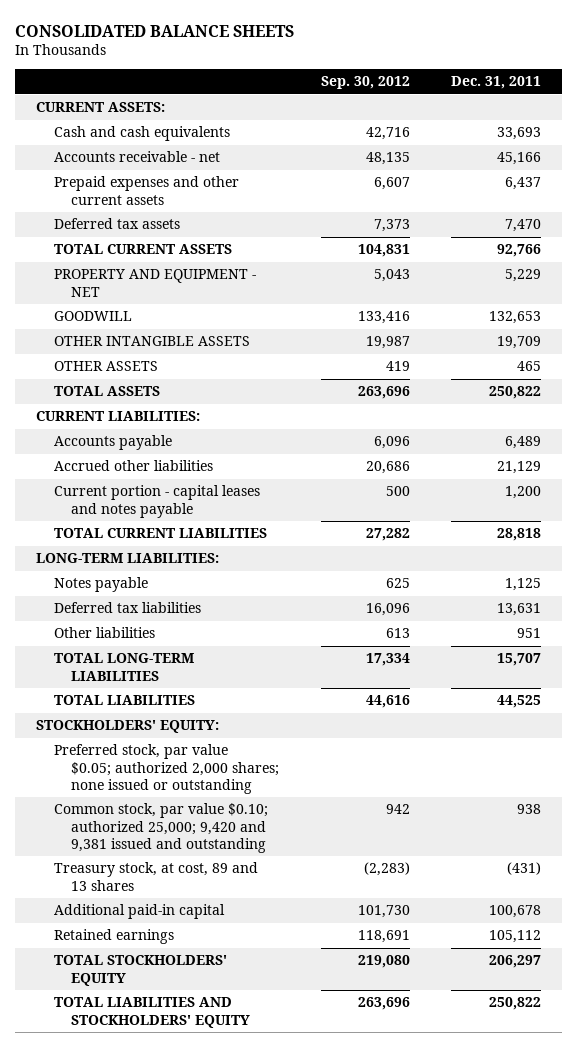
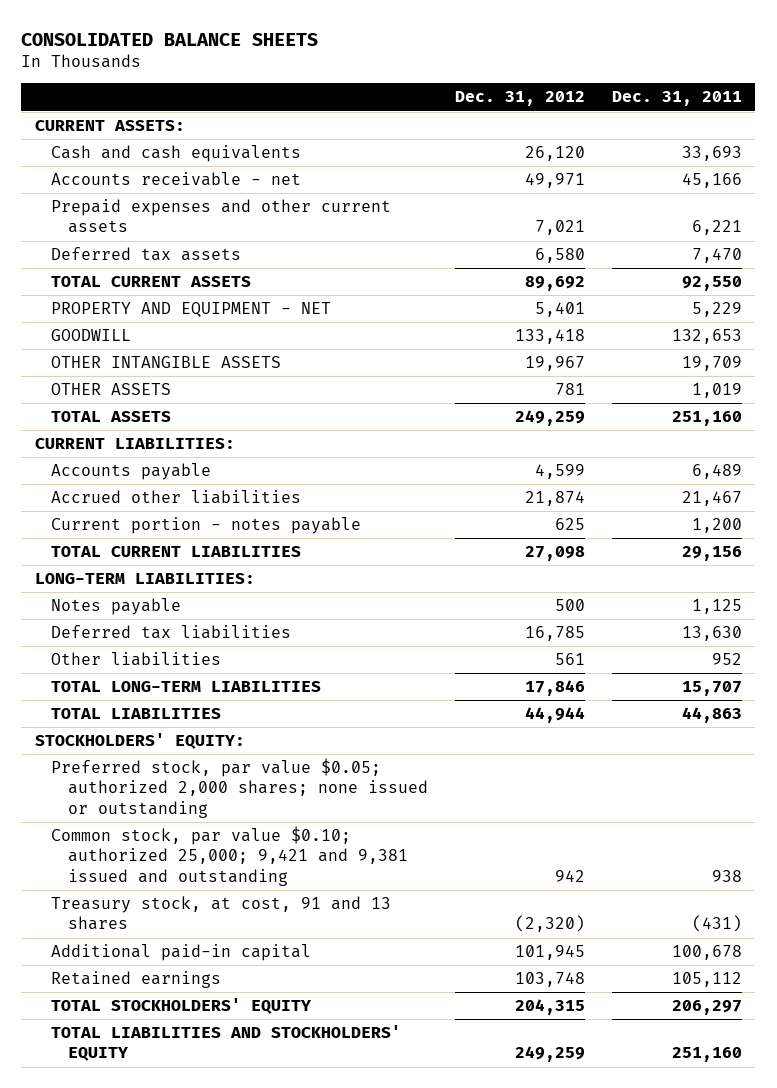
[320,76,410,90] Sep. 30, 2012 -> none
none -> [454,91,585,107] Dec. 31, 2012
[505,177,542,191] 6,437 -> [691,220,742,236] 6,221
[497,244,542,258] 92,766 -> [681,276,742,292] 92,550
[517,361,542,372] 465 -> [691,383,742,399] 1,019
[489,386,542,400] 250,822 -> [671,411,742,427] 251,160
[497,461,542,475] 21,129 -> [681,491,742,507] 21,467
[53,485,260,518] Current portion - capital leases and notes payable -> [51,517,362,535] Current portion - notes payable
[497,528,542,542] 28,818 -> [681,546,742,562] 29,156
[497,603,542,617] 13,631 -> [681,626,742,642] 13,630
[517,628,542,639] 951 -> [711,653,742,666] 952
[497,695,542,709] 44,525 -> [681,707,742,724] 44,863
[53,803,268,854] Common stock, par value $0.10; authorized 25,000; 9,420 and 9,381 issued and outstanding -> [51,826,408,886] Common stock, par value $0.10; authorized 25,000; 9,421 and 9,381 issued and outstanding
[53,862,258,891] Treasury stock, at cost, 89 and 13 shares -> [51,896,392,931] Treasury stock, at cost, 91 and 13 shares
[489,997,542,1011] 250,822 -> [671,1047,742,1063] 251,160

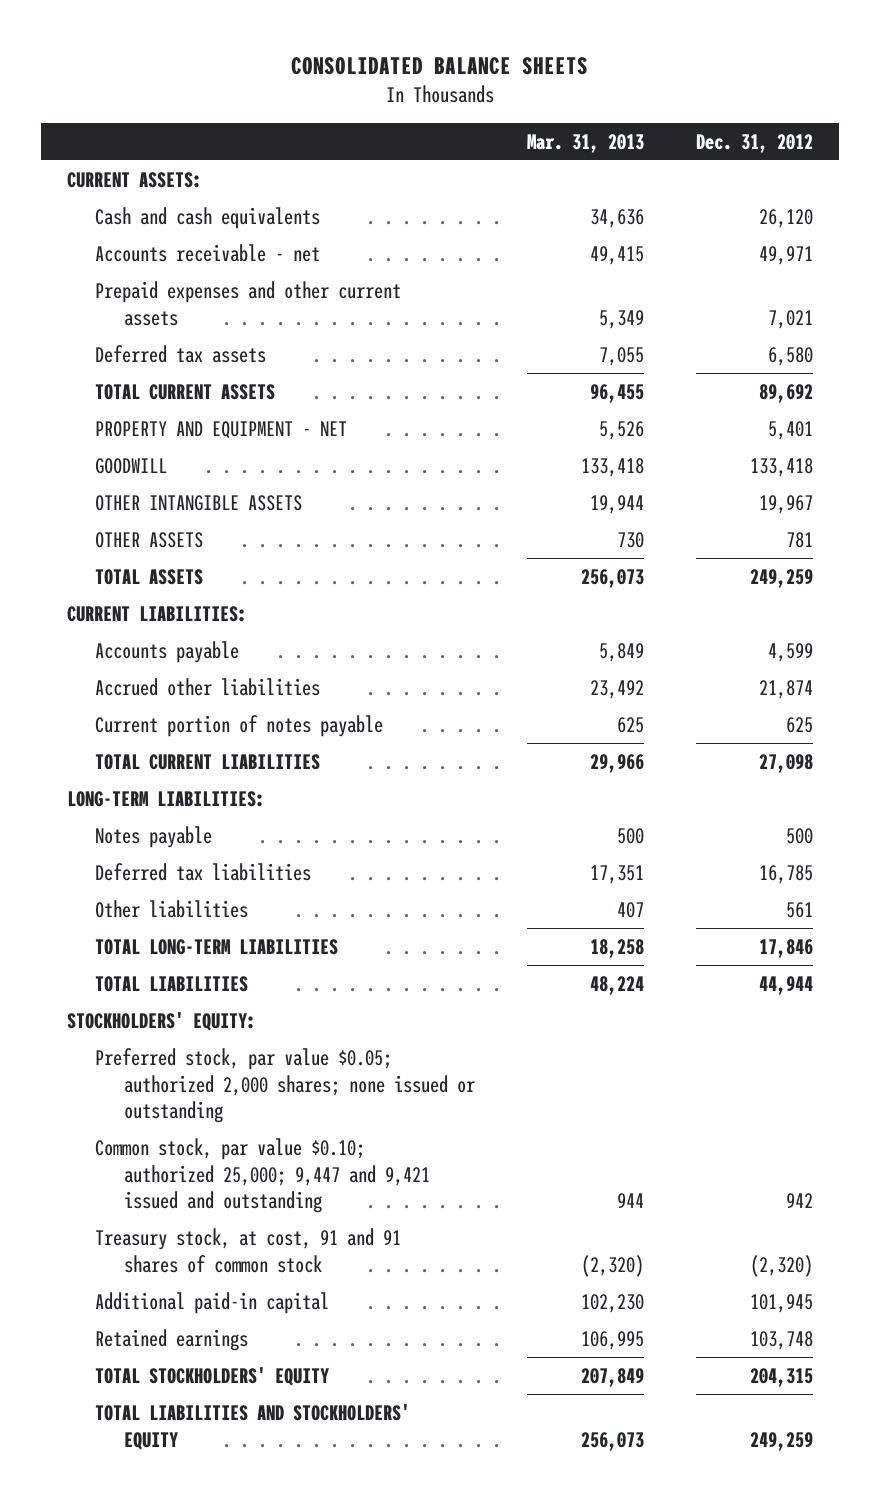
[611,91,742,107] Dec. 31, 2011 -> none
none -> [526,133,644,153] Mar. 31, 2013
[51,517,362,535] Current portion - notes payable -> [95,714,384,737] Current portion of notes payable
[51,826,408,886] Common stock, par value $0.10; authorized 25,000; 9,421 and 9,381 issued and outstanding -> [95,1137,430,1214] Common stock, par value $0.10; authorized 25,000; 9,447 and 9,421 issued and outstanding
[51,896,392,931] Treasury stock, at cost, 91 and 13 shares -> [95,1227,402,1273] Treasury stock, at cost, 91 and 91 shares of common stock

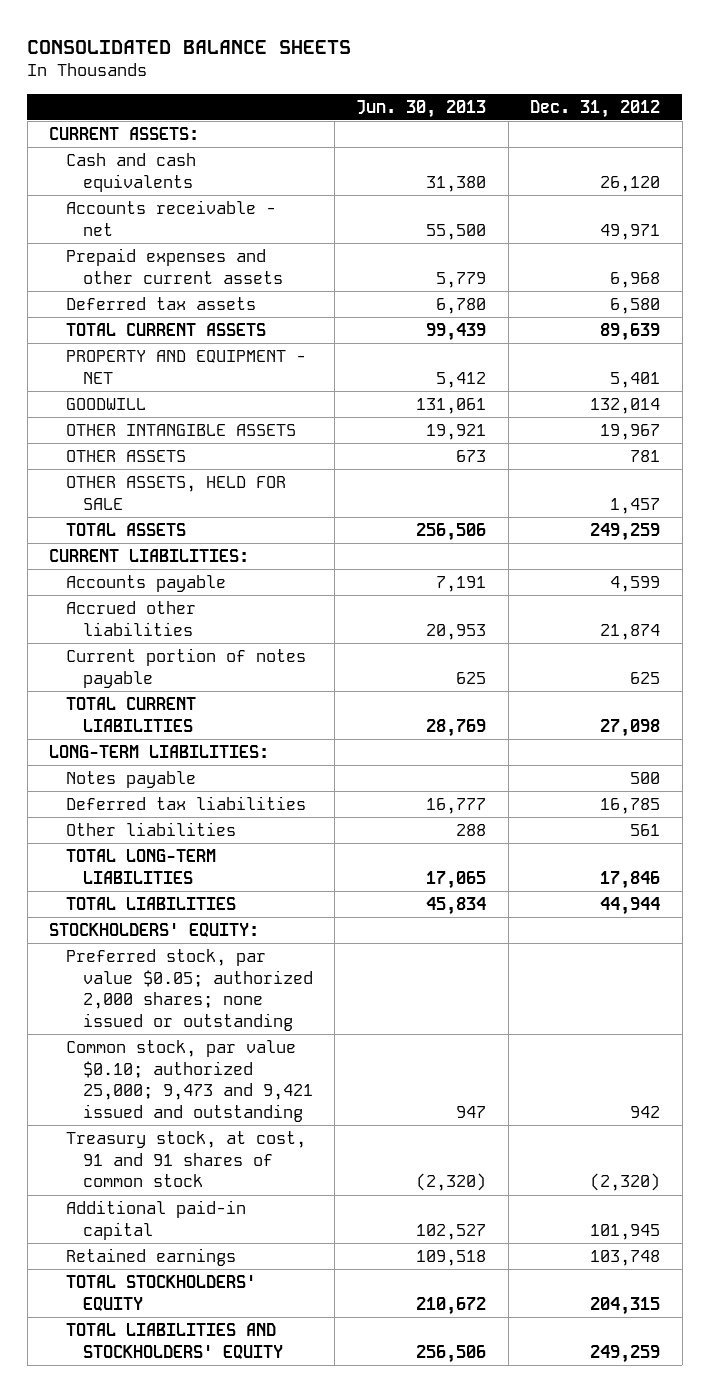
[526,133,644,153] Mar. 31, 2013 -> none
none -> [356,99,487,118] Jun. 30, 2013
[768,309,814,329] 7,021 -> [610,271,661,288] 6,968
[759,383,814,403] 89,692 -> [600,323,661,342] 89,639
[750,457,814,477] 133,418 -> [590,398,661,415] 132,014
none -> [65,476,286,510] OTHER ASSETS, HELD FOR SALE
[95,1137,430,1214] Common stock, par value $0.10; authorized 25,000; 9,447 and 9,421 issued and outstanding -> [65,1040,313,1123] Common stock, par value $0.10; authorized 25,000; 9,473 and 9,421 issued and outstanding

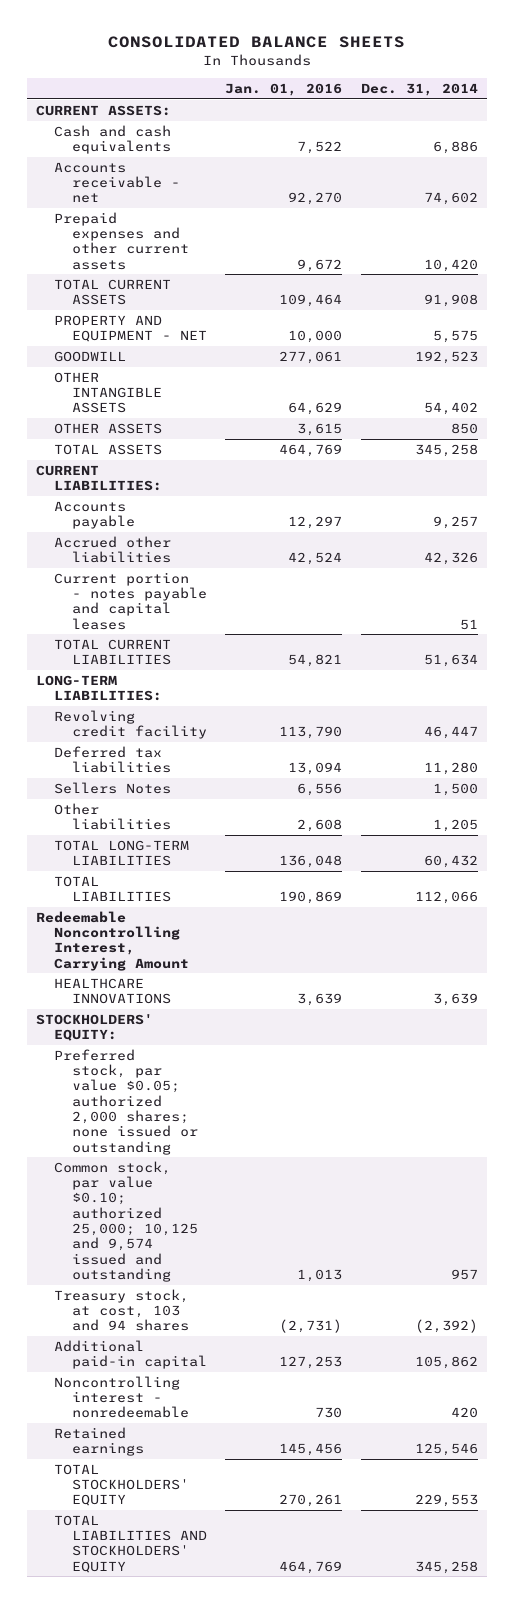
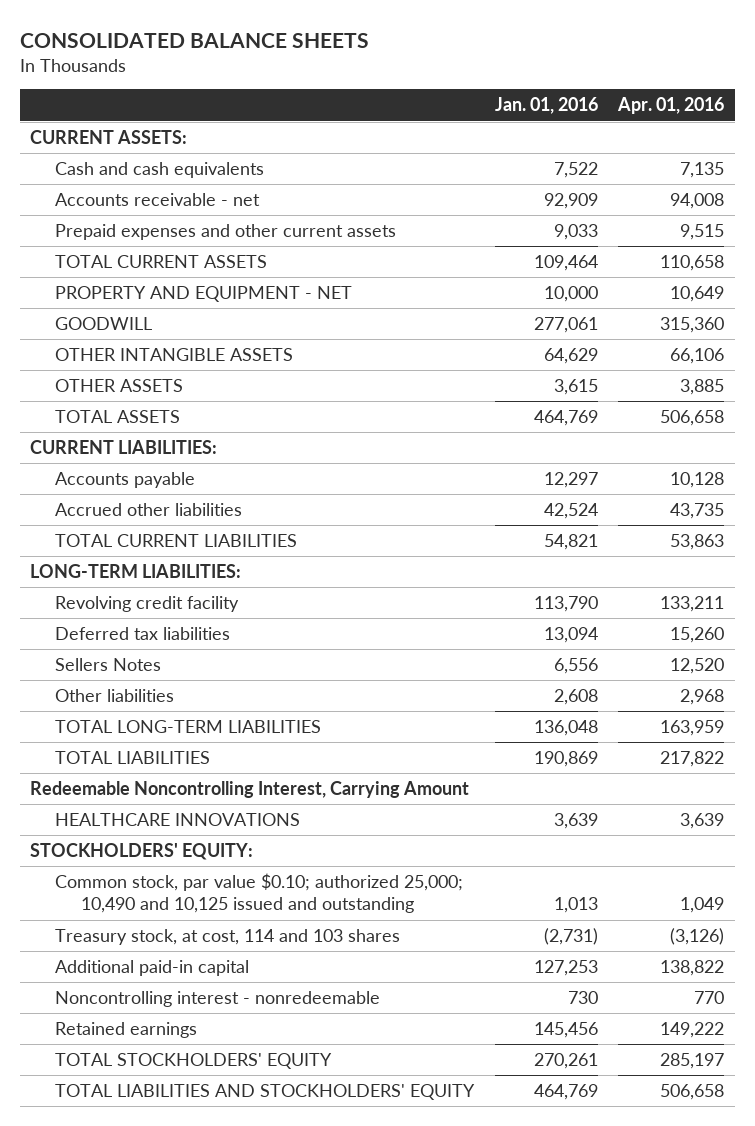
[360,83,478,97] Dec. 31, 2014 -> none
none -> [617,97,725,115] Apr. 01, 2016
[288,192,343,206] 92,270 -> [543,193,598,210] 92,909
[297,258,343,272] 9,672 -> [553,224,598,241] 9,033
[53,571,207,630] Current portion - notes payable and capital leases -> none
[53,1048,198,1155] Preferred stock, par value $0.05; authorized 2,000 shares; none issued or outstanding -> none
[53,1160,198,1282] Common stock, par value $0.10; authorized 25,000; 10,125 and 9,574 issued and outstanding -> [55,873,464,914] Common stock, par value $0.10; authorized 25,000; 10,490 and 10,125 issued and outstanding
[53,1288,189,1332] Treasury stock, at cost, 103 and 94 shares -> [55,929,401,946] Treasury stock, at cost, 114 and 103 shares

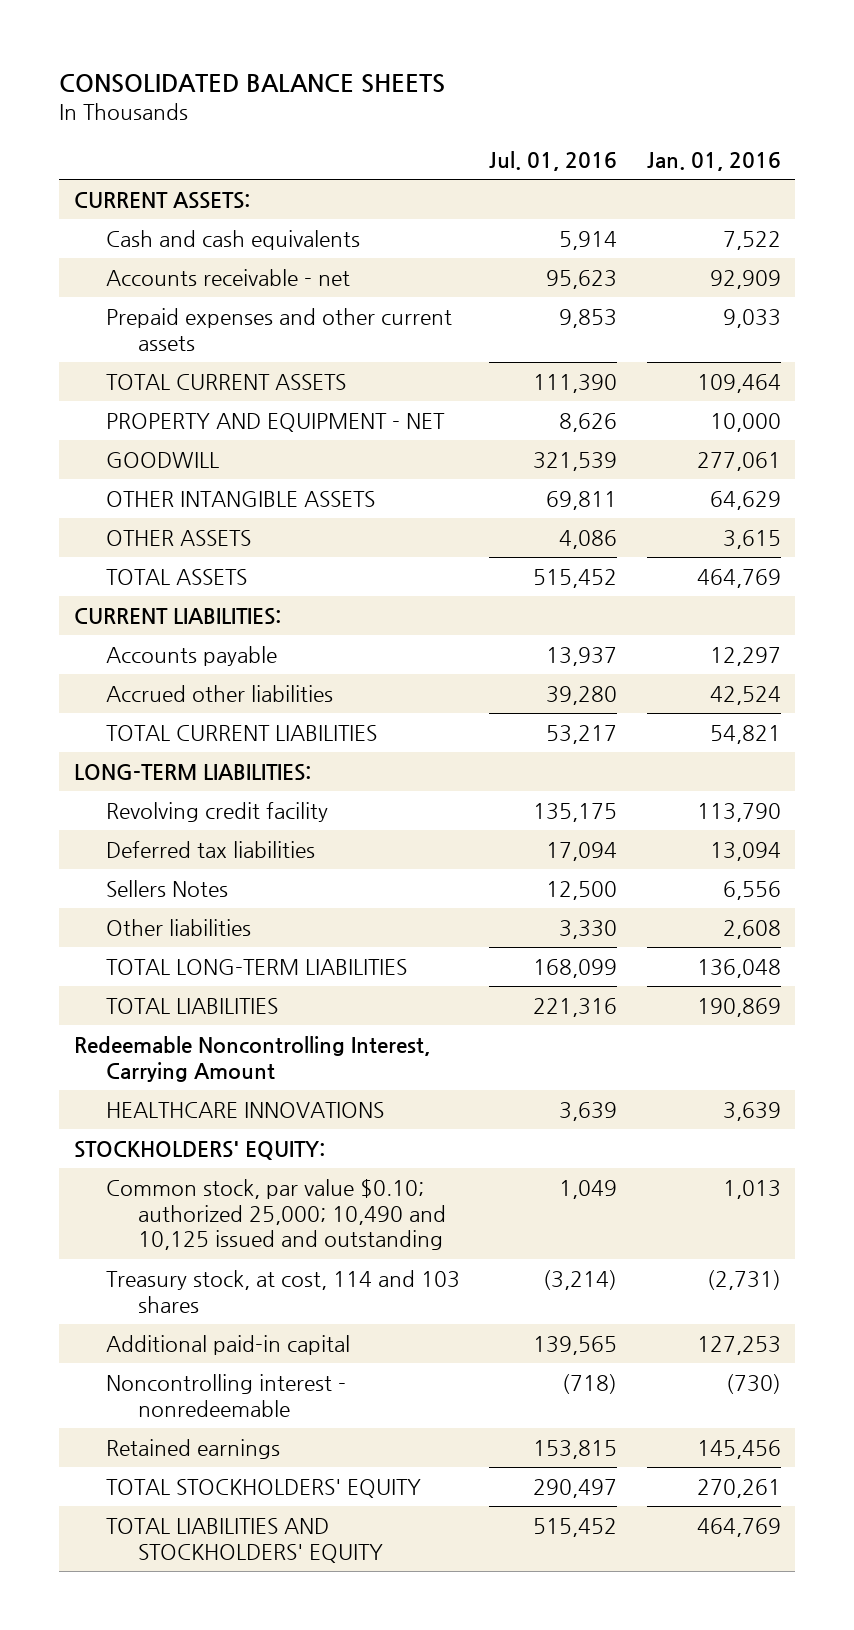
[617,97,725,115] Apr. 01, 2016 -> none
none -> [489,150,618,171] Jul. 01, 2016
[567,991,598,1005] 730 -> [725,1373,781,1394] (730)

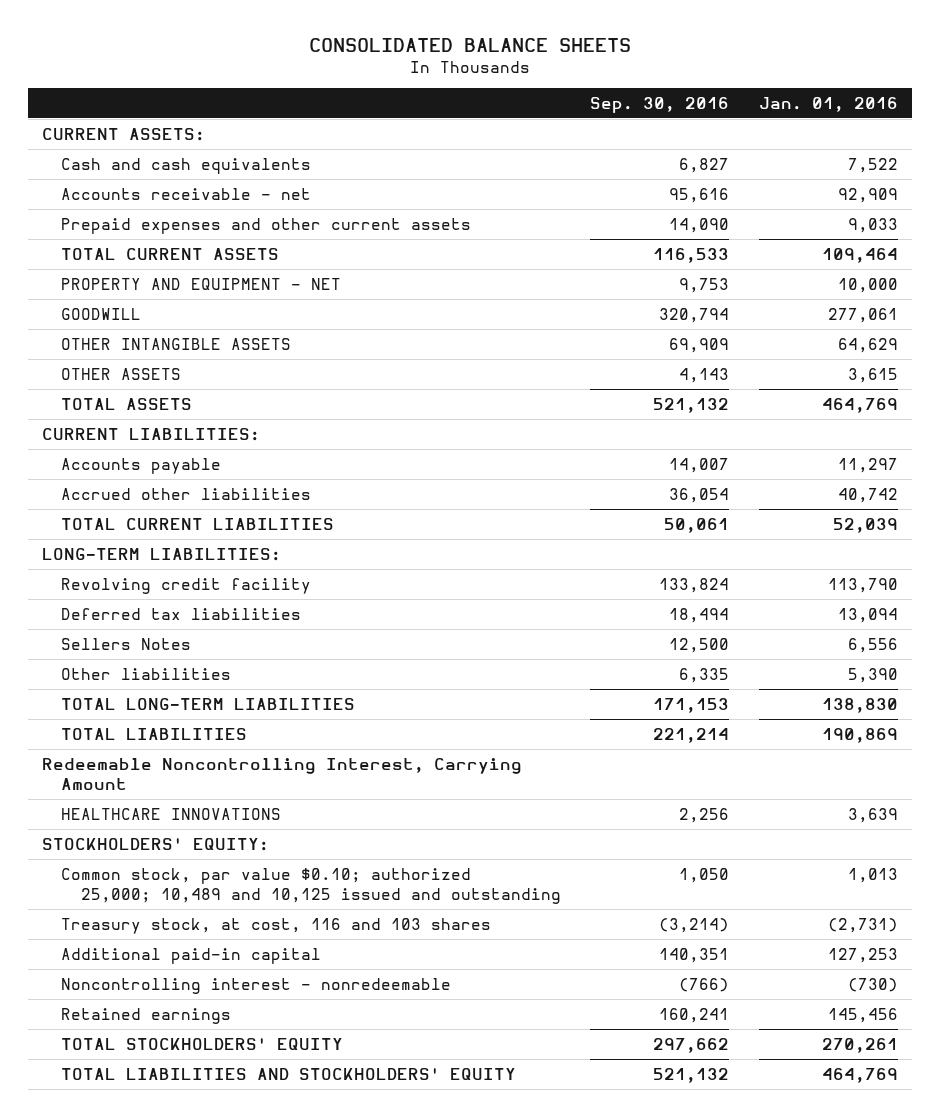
[489,150,618,171] Jul. 01, 2016 -> none
none -> [590,96,730,113] Sep. 30, 2016
[709,646,781,666] 12,297 -> [837,457,898,473] 11,297
[709,685,781,705] 42,524 -> [837,487,898,503] 40,742
[709,724,781,744] 54,821 -> [832,517,898,533] 52,039
[722,919,781,939] 2,608 -> [847,667,898,683] 5,390
[696,958,781,978] 136,048 -> [821,697,898,713] 138,830
[105,1178,446,1251] Common stock, par value $0.10; authorized 25,000; 10,490 and 10,125 issued and outstanding -> [61,867,561,904] Common stock, par value $0.10; authorized 25,000; 10,489 and 10,125 issued and outstanding
[105,1269,460,1313] Treasury stock, at cost, 114 and 103 shares -> [61,917,492,934] Treasury stock, at cost, 116 and 103 shares

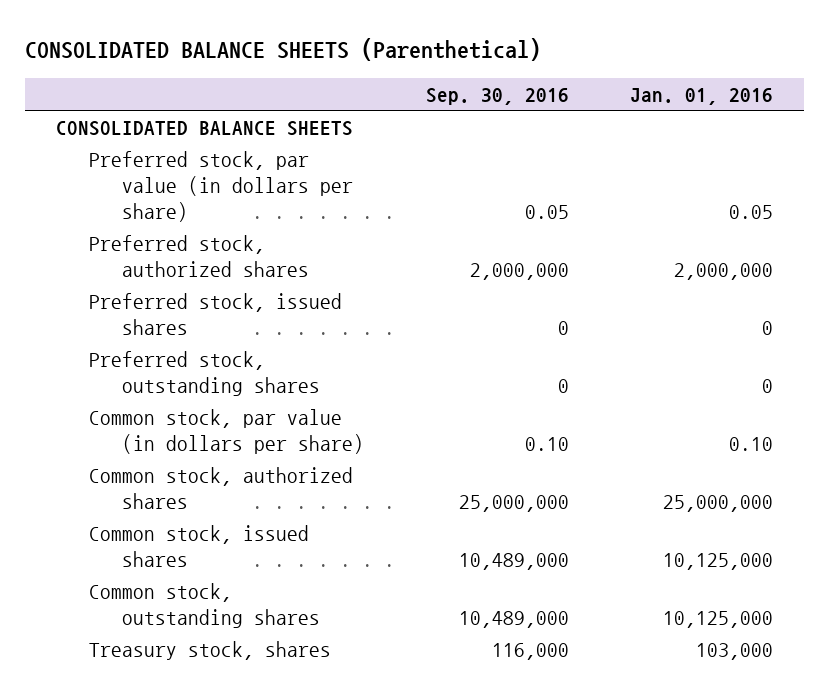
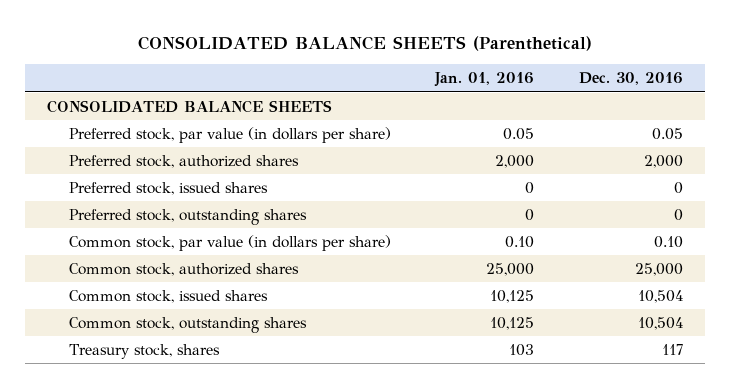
[425,88,569,106] Sep. 30, 2016 -> none
none -> [578,72,683,86] Dec. 30, 2016
[674,262,774,280] 2,000,000 -> [495,155,535,169] 2,000
[663,494,774,512] 25,000,000 -> [486,263,535,277] 25,000
[663,552,774,570] 10,125,000 -> [490,290,535,304] 10,125
[663,610,774,628] 10,125,000 -> [490,317,535,331] 10,125
[696,642,774,660] 103,000 -> [509,344,535,357] 103

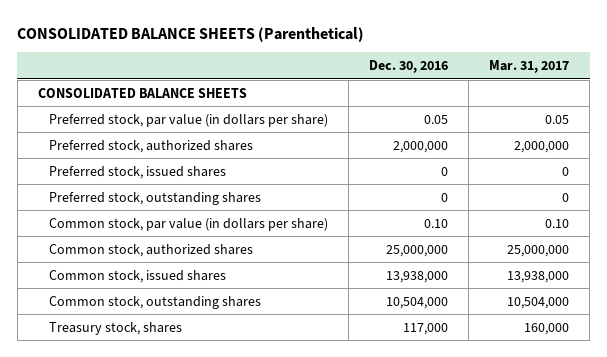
[434,72,535,88] Jan. 01, 2016 -> none
none -> [489,60,570,74] Mar. 31, 2017
[643,155,683,169] 2,000 -> [393,140,449,153] 2,000,000
[634,263,683,277] 25,000 -> [386,244,449,257] 25,000,000
[637,290,683,304] 10,504 -> [386,270,449,283] 13,938,000
[637,317,683,331] 10,504 -> [386,296,449,309] 10,504,000
[661,344,683,356] 117 -> [403,322,449,335] 117,000

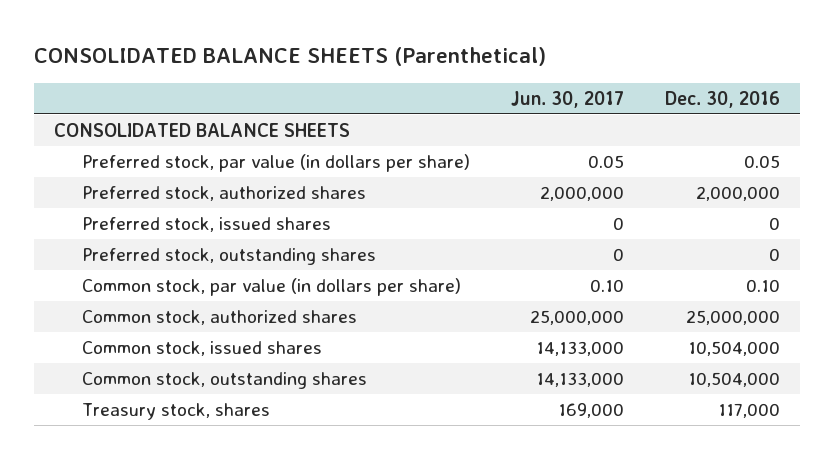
[489,60,570,74] Mar. 31, 2017 -> none
none -> [510,90,624,108] Jun. 30, 2017
[386,270,449,283] 13,938,000 -> [687,341,780,357] 10,504,000

